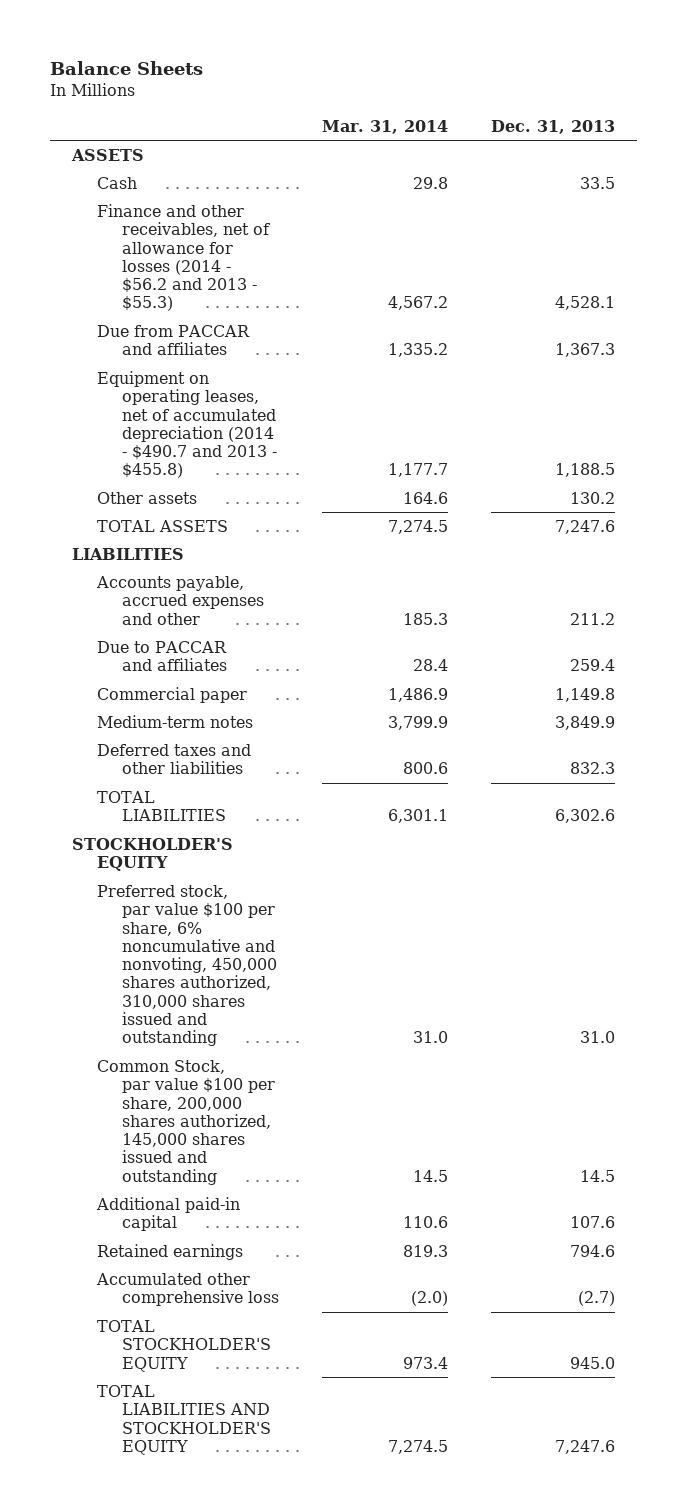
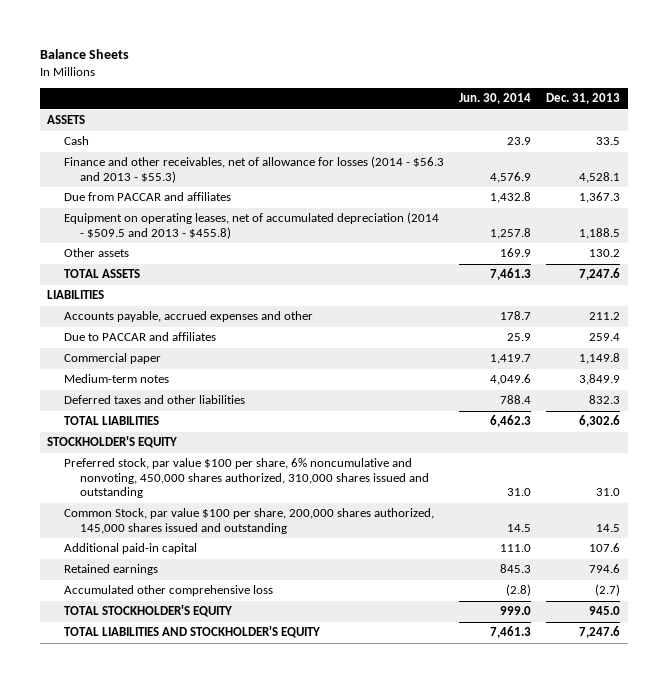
[321,119,448,134] Mar. 31, 2014 -> none
none -> [458,93,531,105] Jun. 30, 2014
[96,203,270,312] Finance and other receivables, net of allowance for losses (2014 - $56.2 and 2013 - $55.3) -> [63,156,444,183] Finance and other receivables, net of allowance for losses (2014 - $56.3 and 2013 - $55.3)
[96,370,277,479] Equipment on operating leases, net of accumulated depreciation (2014 - $490.7 and 2013 - $455.8) -> [63,212,439,239] Equipment on operating leases, net of accumulated depreciation (2014 - $509.5 and 2013 - $455.8)

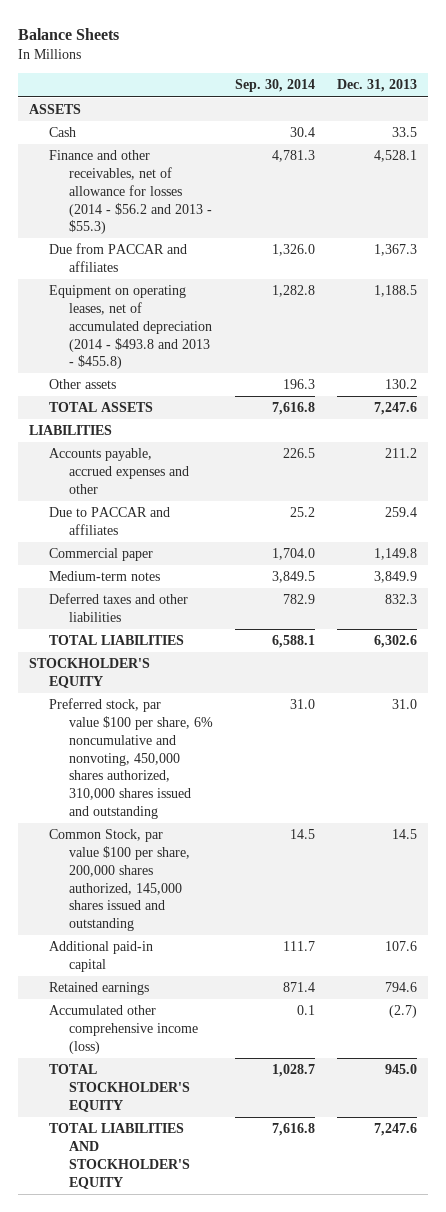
[458,93,531,105] Jun. 30, 2014 -> none
none -> [235,79,316,93] Sep. 30, 2014
[63,156,444,183] Finance and other receivables, net of allowance for losses (2014 - $56.3 and 2013 - $55.3) -> [49,150,213,235] Finance and other receivables, net of allowance for losses (2014 - $56.2 and 2013 - $55.3)
[63,212,439,239] Equipment on operating leases, net of accumulated depreciation (2014 - $509.5 and 2013 - $455.8) -> [49,285,213,370] Equipment on operating leases, net of accumulated depreciation (2014 - $493.8 and 2013 - $455.8)
[63,585,273,597] Accumulated other comprehensive loss -> [49,1005,199,1054] Accumulated other comprehensive income (loss)

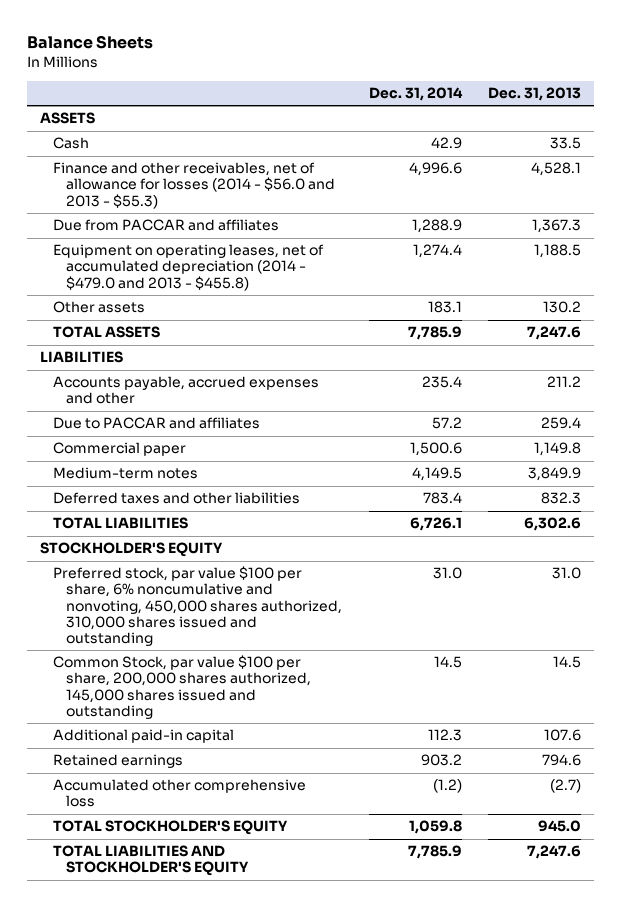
[235,79,316,93] Sep. 30, 2014 -> none
none -> [368,86,463,101] Dec. 31, 2014
[49,150,213,235] Finance and other receivables, net of allowance for losses (2014 - $56.2 and 2013 - $55.3) -> [53,162,336,209] Finance and other receivables, net of allowance for losses (2014 - $56.0 and 2013 - $55.3)
[49,285,213,370] Equipment on operating leases, net of accumulated depreciation (2014 - $493.8 and 2013 - $455.8) -> [53,244,325,291] Equipment on operating leases, net of accumulated depreciation (2014 - $479.0 and 2013 - $455.8)
[49,1005,199,1054] Accumulated other comprehensive income (loss) -> [53,779,307,808] Accumulated other comprehensive loss

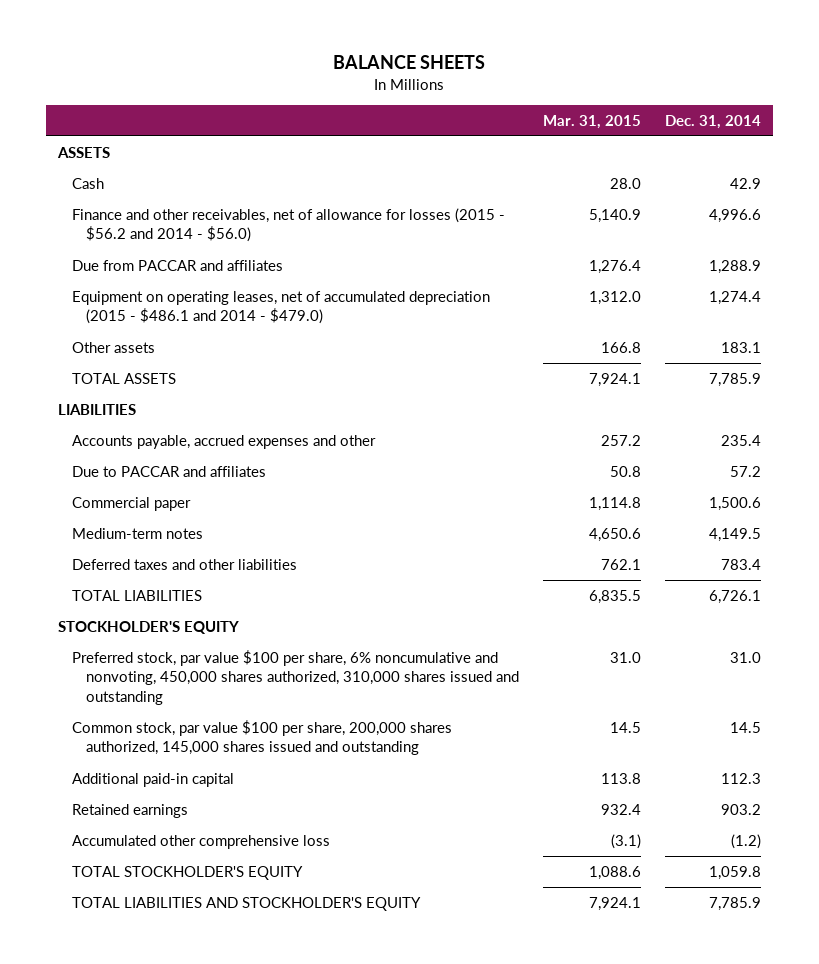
[26,35,153,50] Balance Sheets -> [333,55,486,70] BALANCE SHEETS
[487,86,581,101] Dec. 31, 2013 -> none
none -> [542,114,641,129] Mar. 31, 2015
[53,162,336,209] Finance and other receivables, net of allowance for losses (2014 - $56.0 and 2013 - $55.3) -> [71,208,505,243] Finance and other receivables, net of allowance for losses (2015 - $56.2 and 2014 - $56.0)
[53,244,325,291] Equipment on operating leases, net of accumulated depreciation (2014 - $479.0 and 2013 - $455.8) -> [71,291,490,325] Equipment on operating leases, net of accumulated depreciation (2015 - $486.1 and 2014 - $479.0)
[53,655,312,719] Common Stock, par value $100 per share, 200,000 shares authorized, 145,000 shares issued and outstanding -> [71,720,452,756] Common stock, par value $100 per share, 200,000 shares authorized, 145,000 shares issued and outstanding

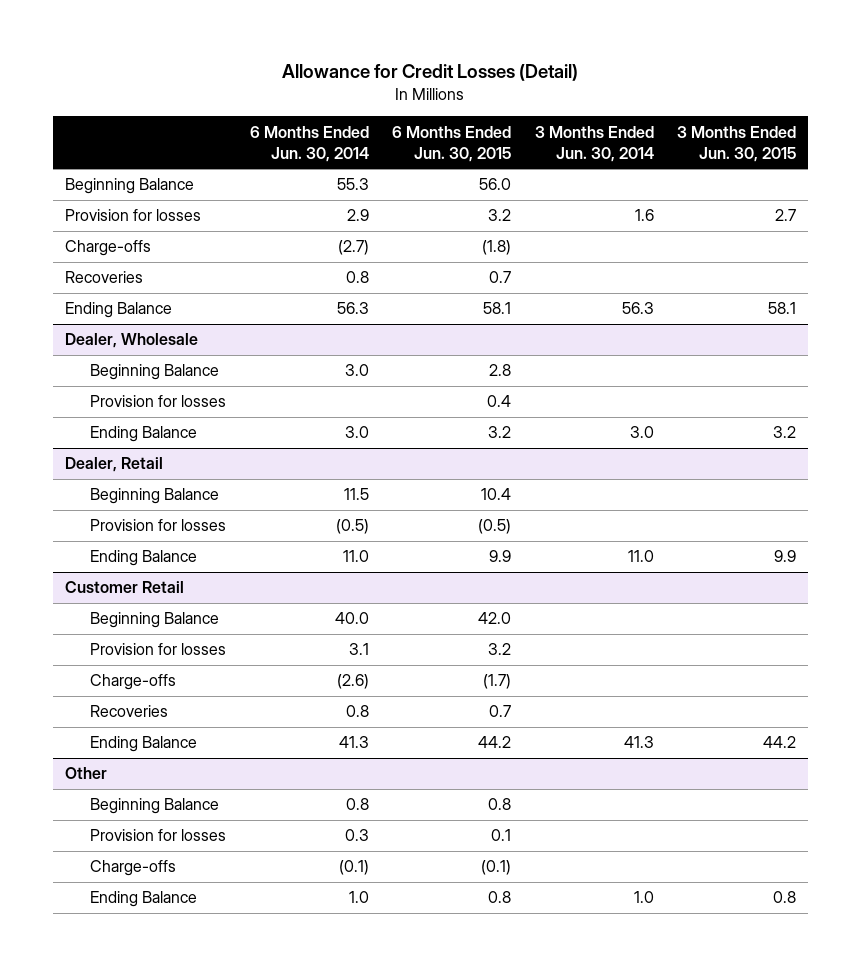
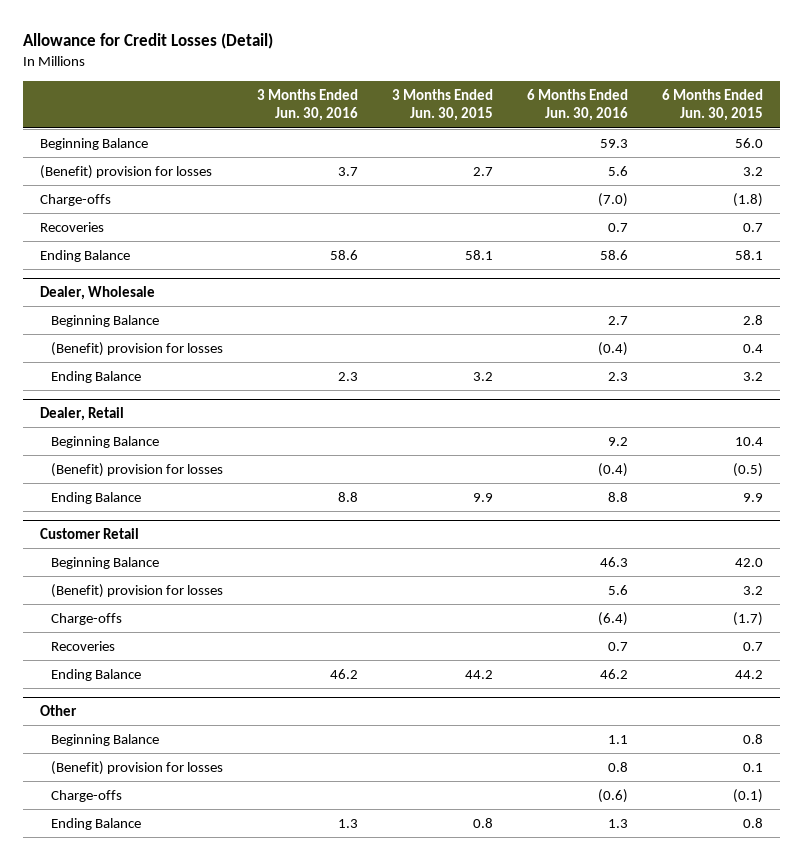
[249,125,369,162] 6 Months Ended Jun. 30, 2014 -> none
[534,125,654,162] 3 Months Ended Jun. 30, 2014 -> none
none -> [257,88,359,122] 3 Months Ended Jun. 30, 2016
none -> [527,88,629,122] 6 Months Ended Jun. 30, 2016
[64,209,201,222] Provision for losses -> [39,164,212,179] (Benefit) provision for losses
[89,395,226,408] Provision for losses -> [51,341,224,356] (Benefit) provision for losses
[89,519,226,532] Provision for losses -> [51,462,224,477] (Benefit) provision for losses
[89,643,226,656] Provision for losses -> [51,583,224,598] (Benefit) provision for losses
[89,829,226,842] Provision for losses -> [51,760,224,775] (Benefit) provision for losses

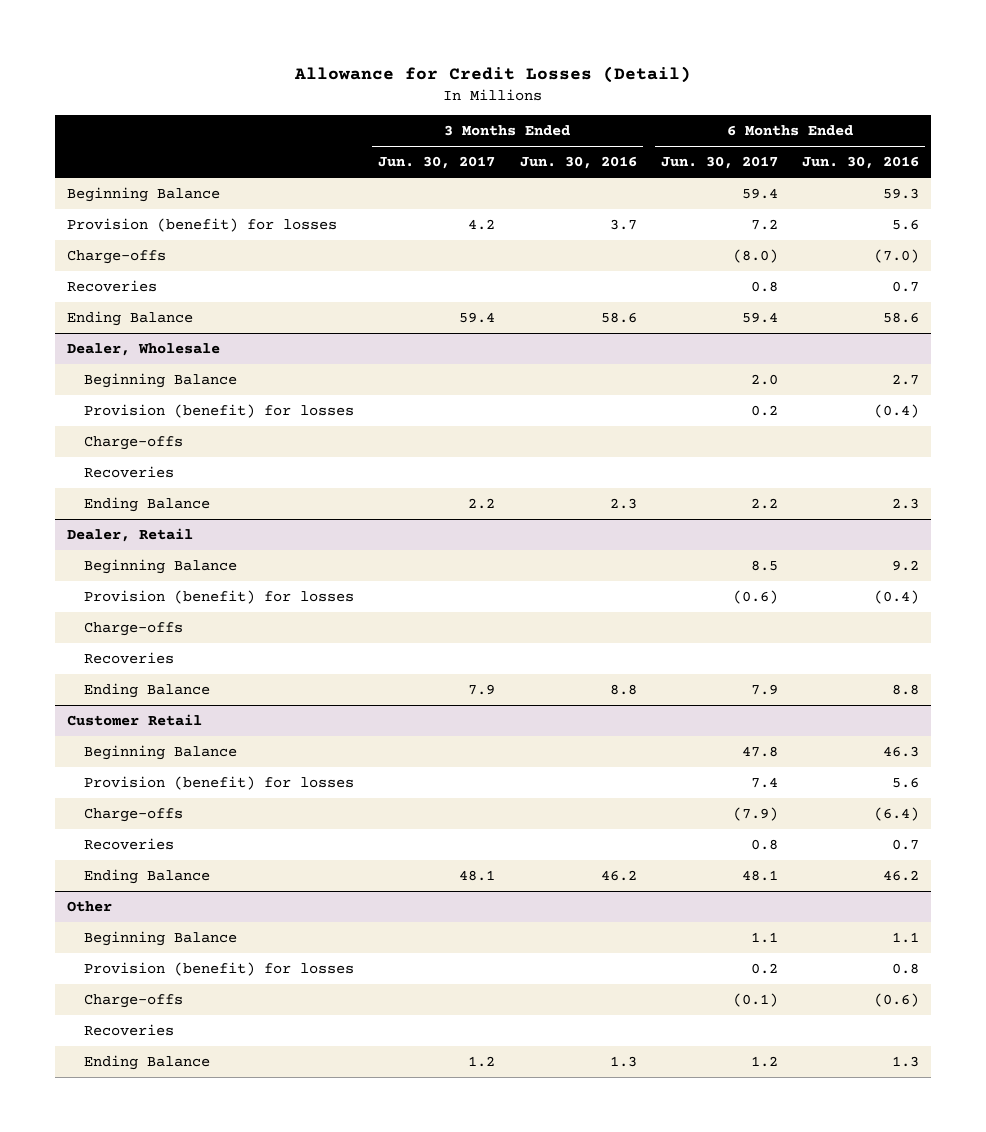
[392,88,494,122] 3 Months Ended Jun. 30, 2015 -> none
[662,88,764,122] 6 Months Ended Jun. 30, 2015 -> none
none -> [378,156,496,170] Jun. 30, 2017
none -> [660,156,778,170] Jun. 30, 2017
[39,164,212,179] (Benefit) provision for losses -> [66,217,337,232] Provision (benefit) for losses
[51,341,224,356] (Benefit) provision for losses -> [83,403,354,418] Provision (benefit) for losses
none -> [83,435,183,450] Charge-offs
none -> [83,465,174,478] Recoveries
[51,462,224,477] (Benefit) provision for losses -> [83,589,354,604] Provision (benefit) for losses
none -> [83,621,183,636] Charge-offs
none -> [83,651,174,664] Recoveries
[51,583,224,598] (Benefit) provision for losses -> [83,775,354,790] Provision (benefit) for losses
[51,760,224,775] (Benefit) provision for losses -> [83,961,354,976] Provision (benefit) for losses
none -> [83,1023,174,1036] Recoveries

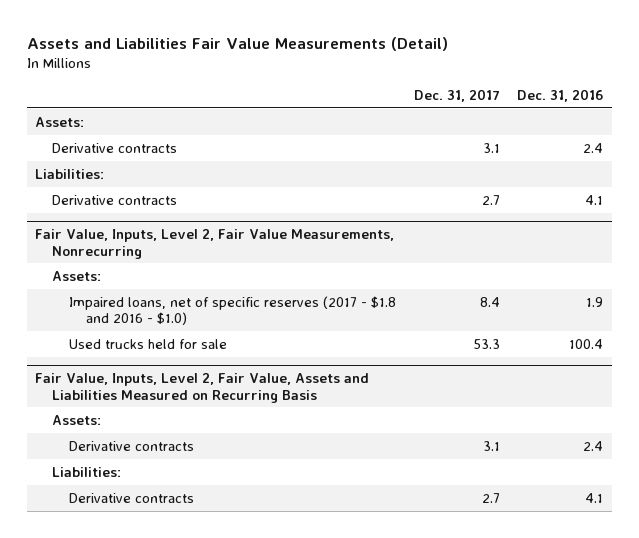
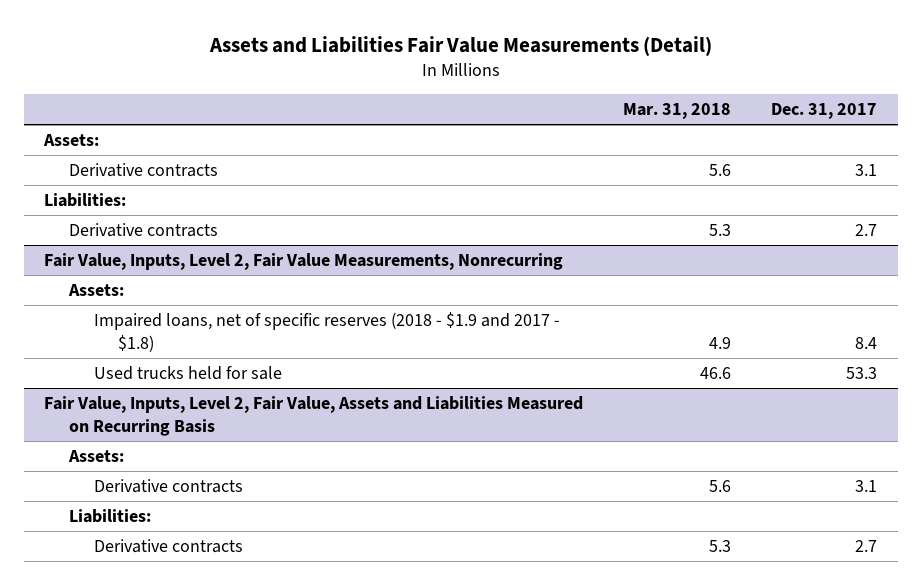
[517,88,604,102] Dec. 31, 2016 -> none
none -> [623,103,732,120] Mar. 31, 2018
[69,295,397,326] Impaired loans, net of specific reserves (2017 - $1.8 and 2016 - $1.0) -> [93,312,560,352] Impaired loans, net of specific reserves (2018 - $1.9 and 2017 - $1.8)

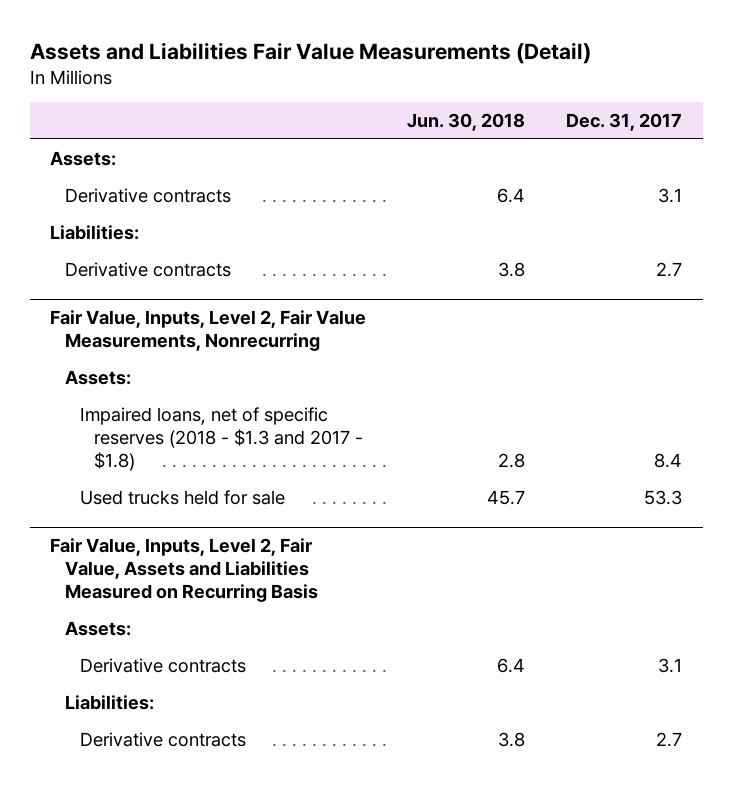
[623,103,732,120] Mar. 31, 2018 -> none
none -> [407,112,526,131] Jun. 30, 2018
[93,312,560,352] Impaired loans, net of specific reserves (2018 - $1.9 and 2017 - $1.8) -> [79,406,364,471] Impaired loans, net of specific reserves (2018 - $1.3 and 2017 - $1.8)

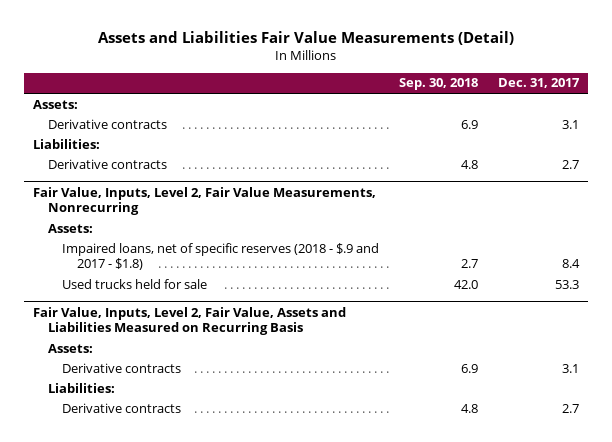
[407,112,526,131] Jun. 30, 2018 -> none
none -> [398,78,478,91] Sep. 30, 2018
[79,406,364,471] Impaired loans, net of specific reserves (2018 - $1.3 and 2017 - $1.8) -> [62,242,380,271] Impaired loans, net of specific reserves (2018 - $.9 and 2017 - $1.8)

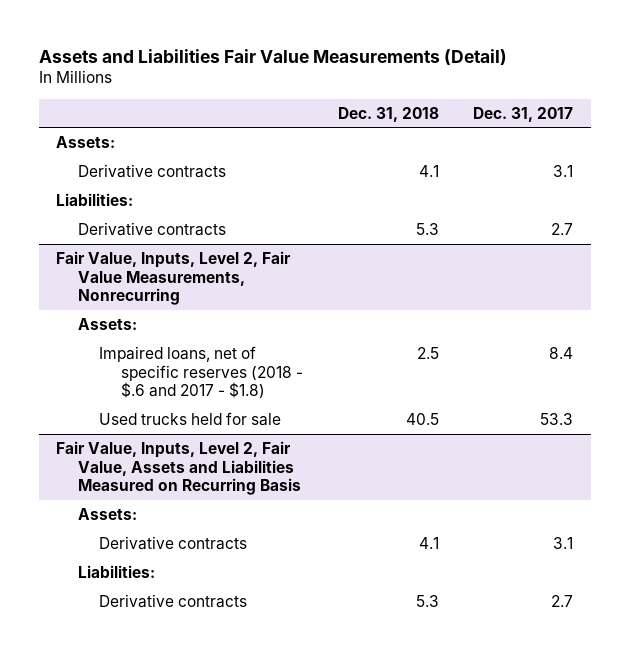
[398,78,478,91] Sep. 30, 2018 -> none
none -> [337,106,439,122] Dec. 31, 2018
[62,242,380,271] Impaired loans, net of specific reserves (2018 - $.9 and 2017 - $1.8) -> [99,345,303,400] Impaired loans, net of specific reserves (2018 - $.6 and 2017 - $1.8)

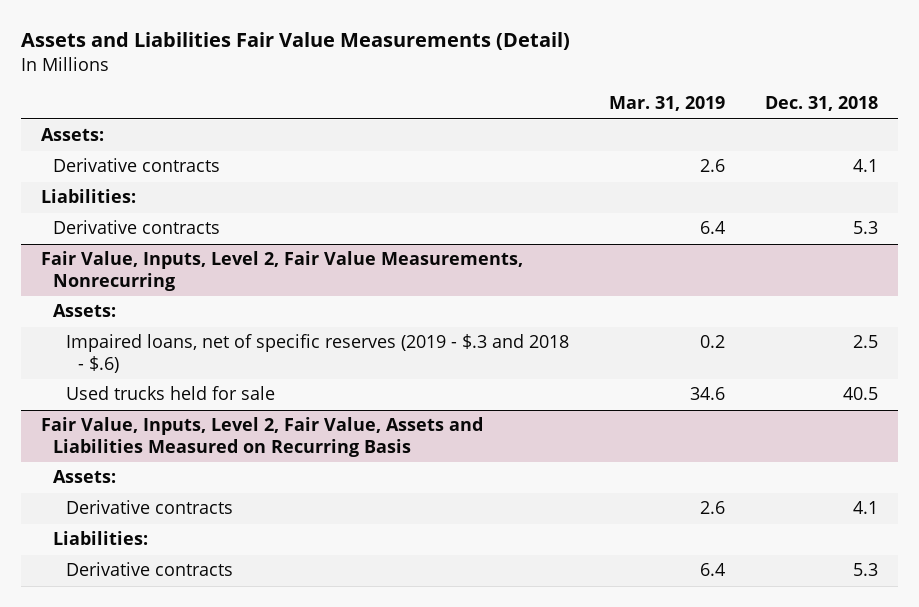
[473,106,574,122] Dec. 31, 2017 -> none
none -> [608,96,725,112] Mar. 31, 2019
[99,345,303,400] Impaired loans, net of specific reserves (2018 - $.6 and 2017 - $1.8) -> [65,334,569,373] Impaired loans, net of specific reserves (2019 - $.3 and 2018 - $.6)

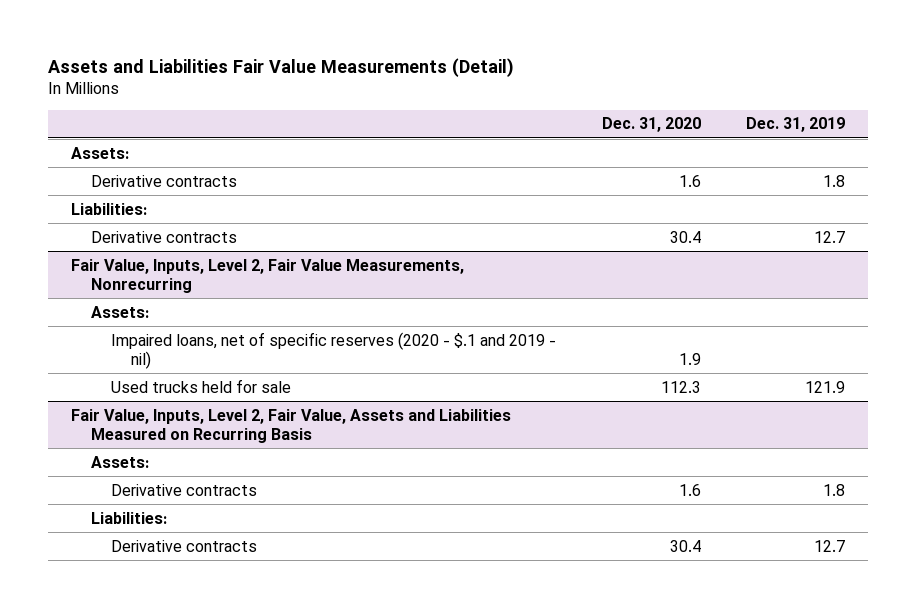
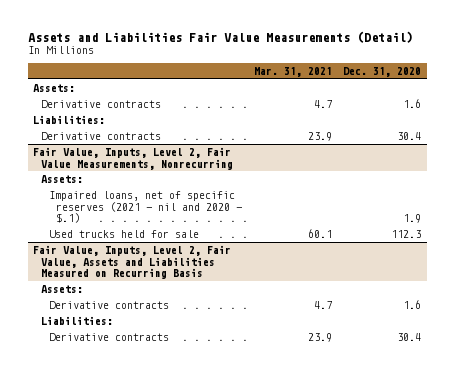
[746,117,846,133] Dec. 31, 2019 -> none
none -> [253,67,332,78] Mar. 31, 2021
[110,331,556,369] Impaired loans, net of specific reserves (2020 - $.1 and 2019 - nil) -> [48,191,243,224] Impaired loans, net of specific reserves (2021 - nil and 2020 - $.1)

